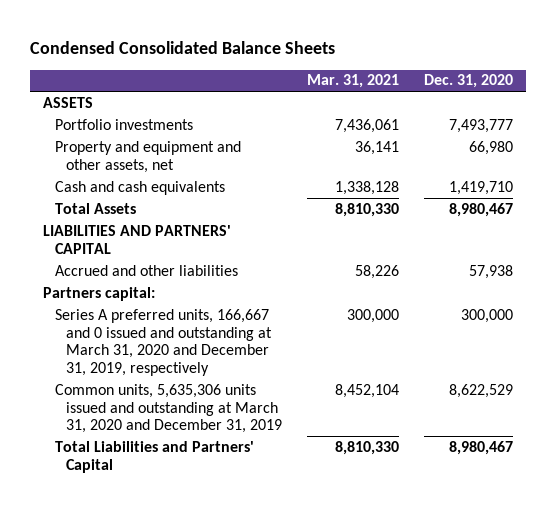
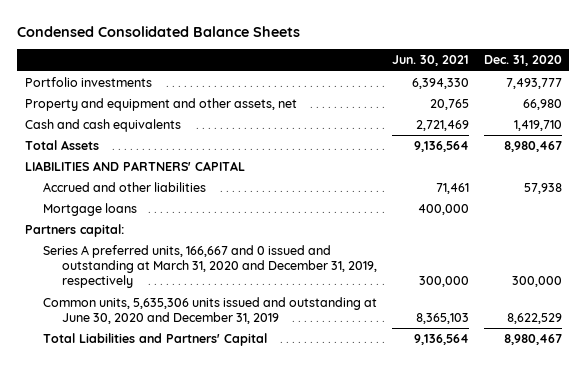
[307,74,400,89] Mar. 31, 2021 -> none
none -> [391,55,469,67] Jun. 30, 2021
[42,96,93,108] ASSETS -> none
none -> [43,203,138,217] Mortgage loans
[54,383,283,434] Common units, 5,635,306 units issued and outstanding at March 31, 2020 and December 31, 2019 -> [43,297,378,325] Common units, 5,635,306 units issued and outstanding at June 30, 2020 and December 31, 2019

